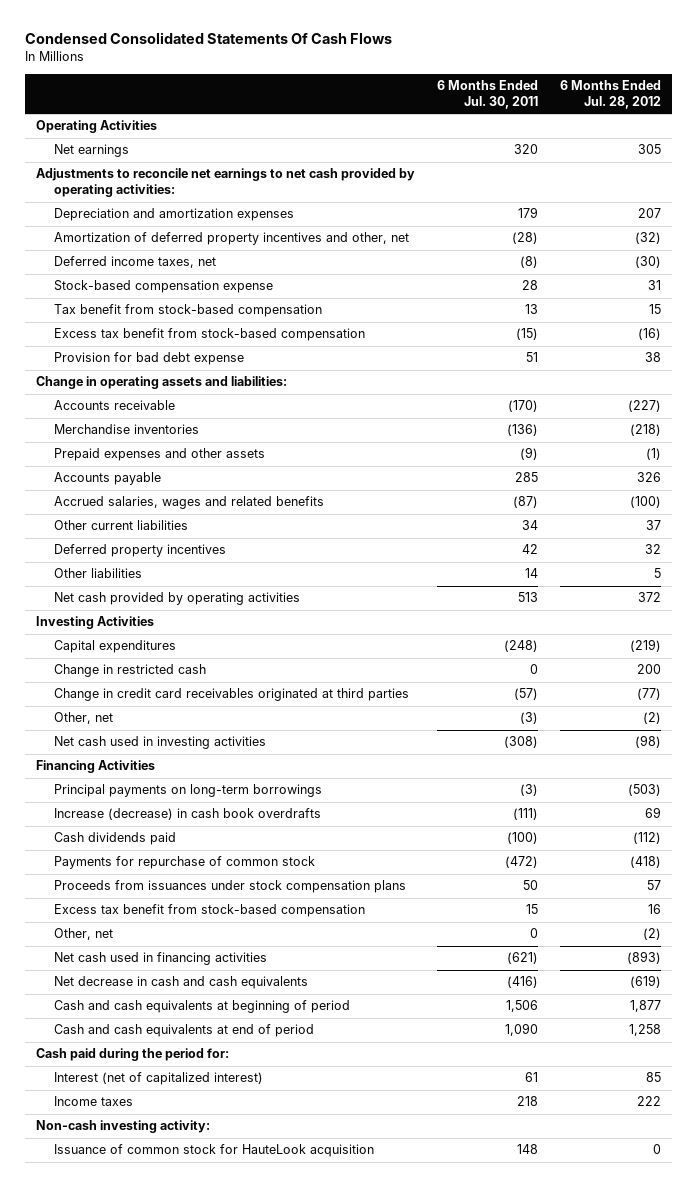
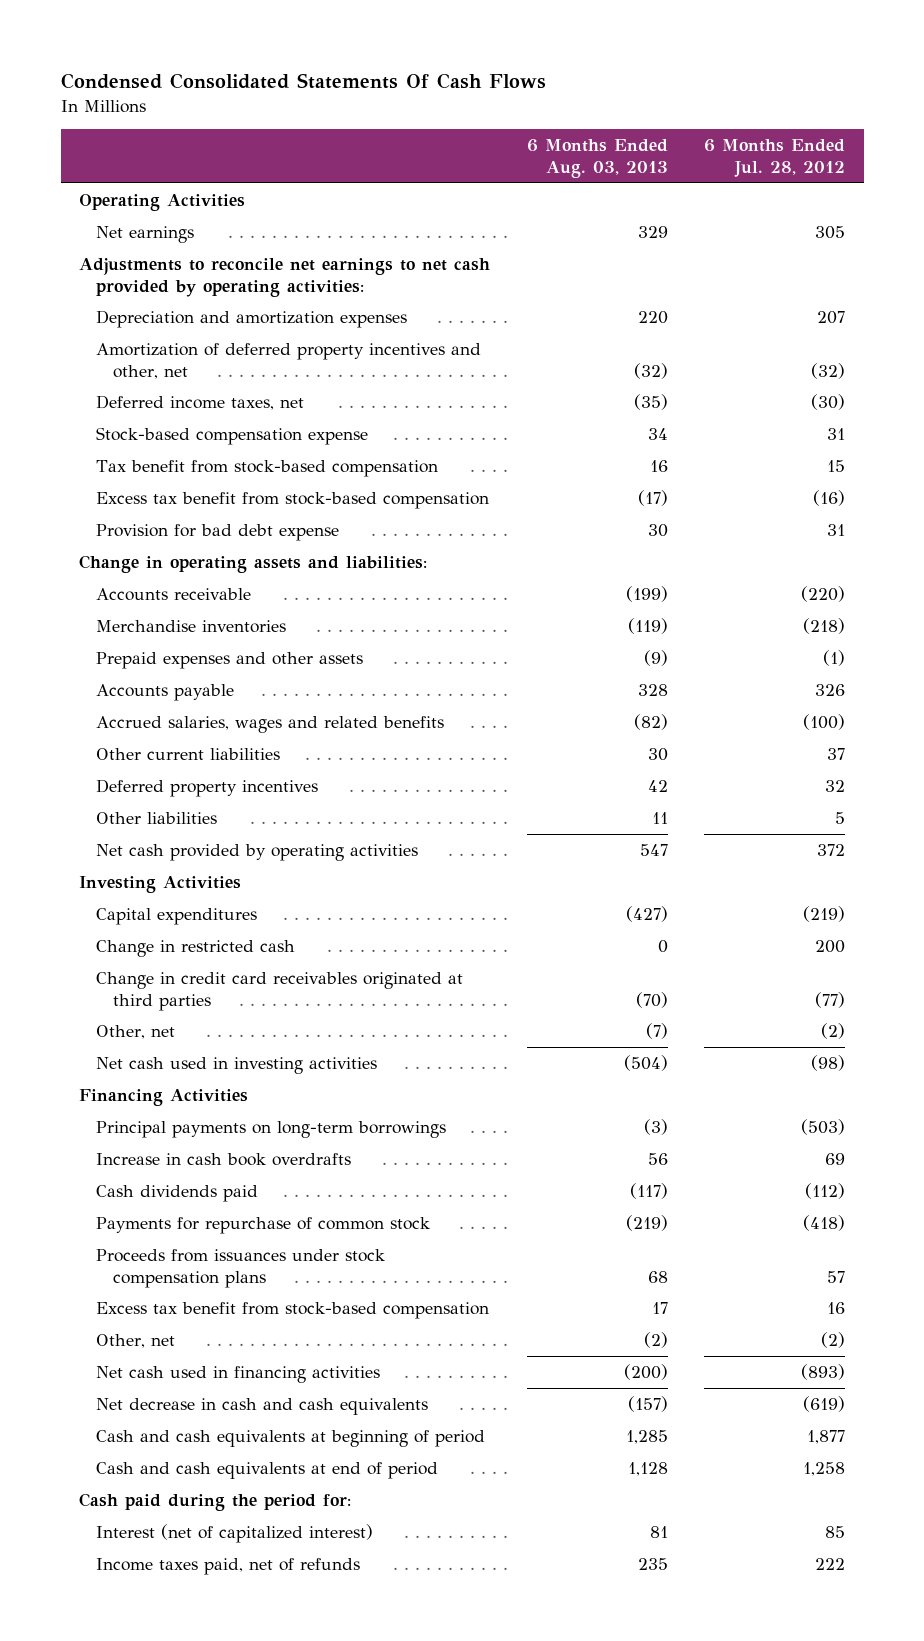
[437,80,539,110] 6 Months Ended Jul. 30, 2011 -> none
none -> [526,139,668,178] 6 Months Ended Aug. 03, 2013
[645,352,662,363] 38 -> [827,523,846,536] 31
[628,400,662,413] (227) -> [801,585,846,602] (220)
[53,808,321,821] Increase (decrease) in cash book overdrafts -> [95,1152,351,1166] Increase in cash book overdrafts
[35,1120,210,1134] Non-cash investing activity: -> none
[53,1144,374,1158] Issuance of common stock for HauteLook acquisition -> none
[53,1096,133,1107] Income taxes -> [95,1557,360,1575] Income taxes paid, net of refunds

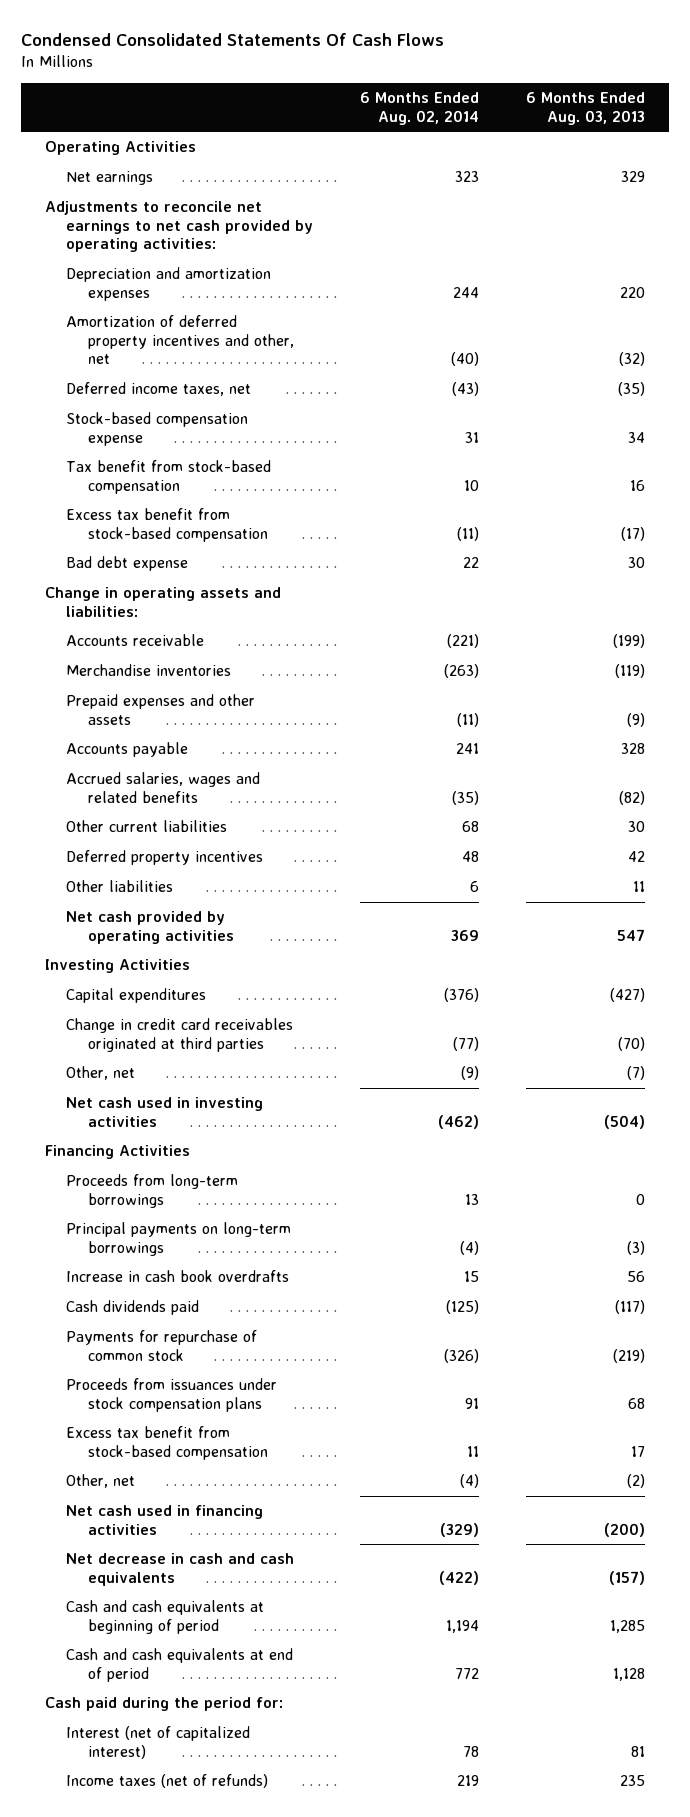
[704,139,846,177] 6 Months Ended Jul. 28, 2012 -> none
none -> [360,92,480,125] 6 Months Ended Aug. 02, 2014
[95,523,339,541] Provision for bad debt expense -> [66,556,189,572] Bad debt expense
[95,939,295,957] Change in restricted cash -> none
none -> [66,1174,239,1208] Proceeds from long-term borrowings
[95,1557,360,1575] Income taxes paid, net of refunds -> [66,1774,269,1789] Income taxes (net of refunds)

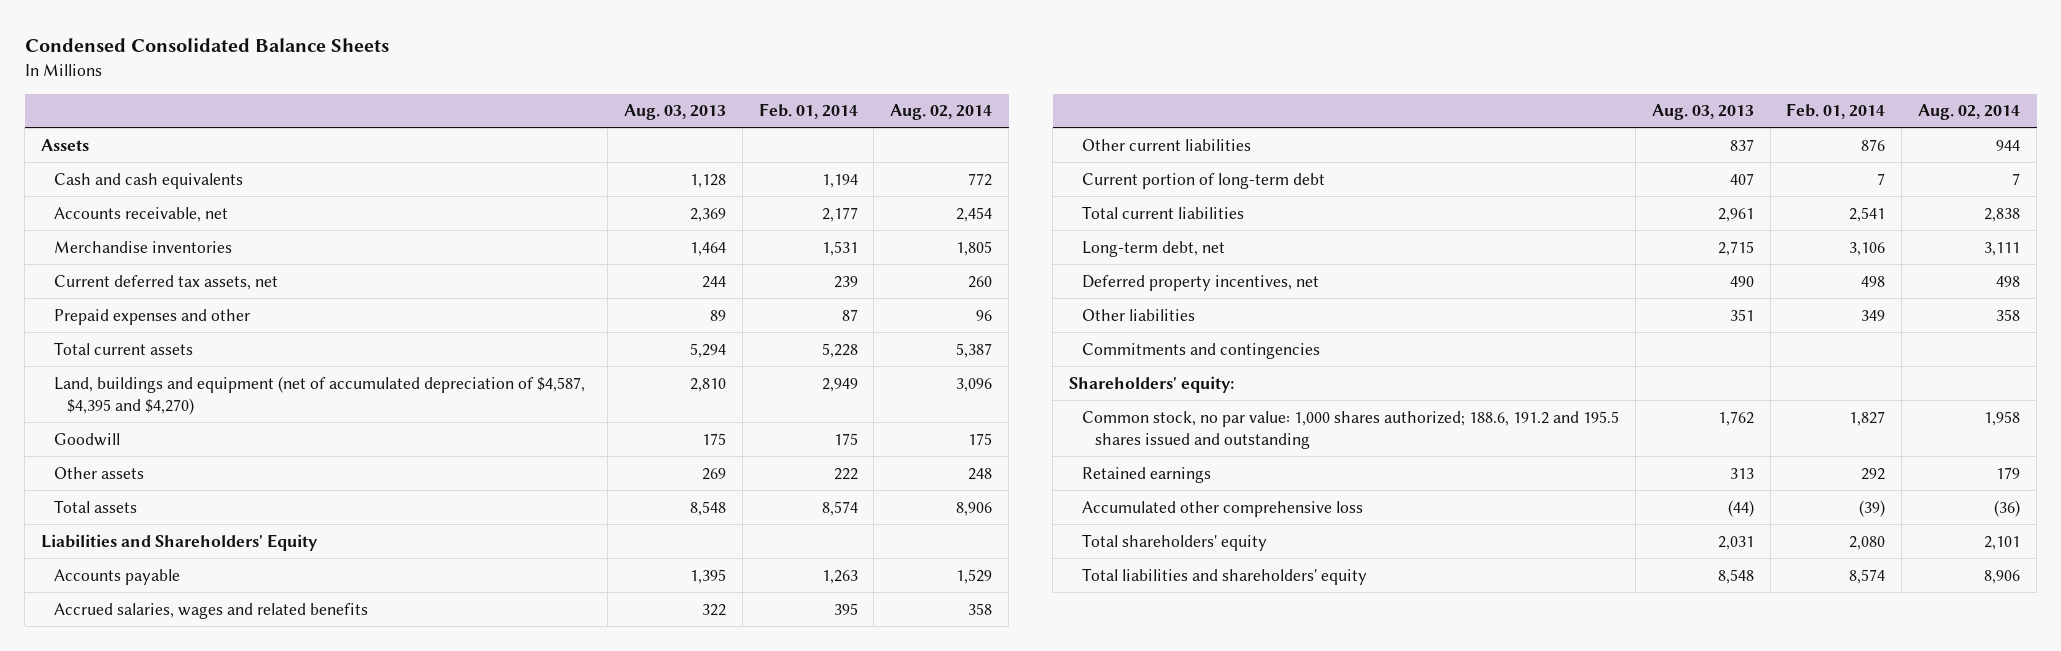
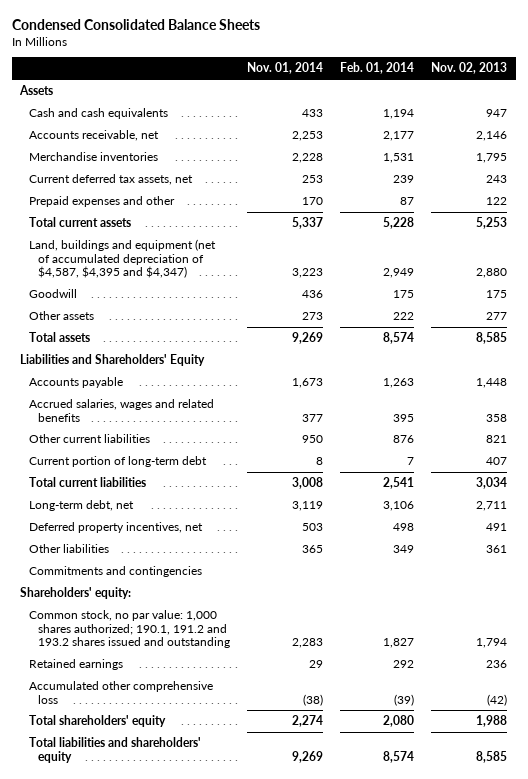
[623,104,726,121] Aug. 03, 2013 -> none
[890,104,993,121] Aug. 02, 2014 -> none
none -> [246,62,323,75] Nov. 01, 2014
none -> [431,62,508,75] Nov. 02, 2013
[54,375,586,415] Land, buildings and equipment (net of accumulated depreciation of $4,587, $4,395 and $4,270) -> [29,239,217,279] Land, buildings and equipment (net of accumulated depreciation of $4,587, $4,395 and $4,347)
[1081,410,1619,449] Common stock, no par value: 1,000 shares authorized; 188.6, 191.2 and 195.5 shares issued and outstanding -> [29,610,230,649] Common stock, no par value: 1,000 shares authorized; 190.1, 191.2 and 193.2 shares issued and outstanding

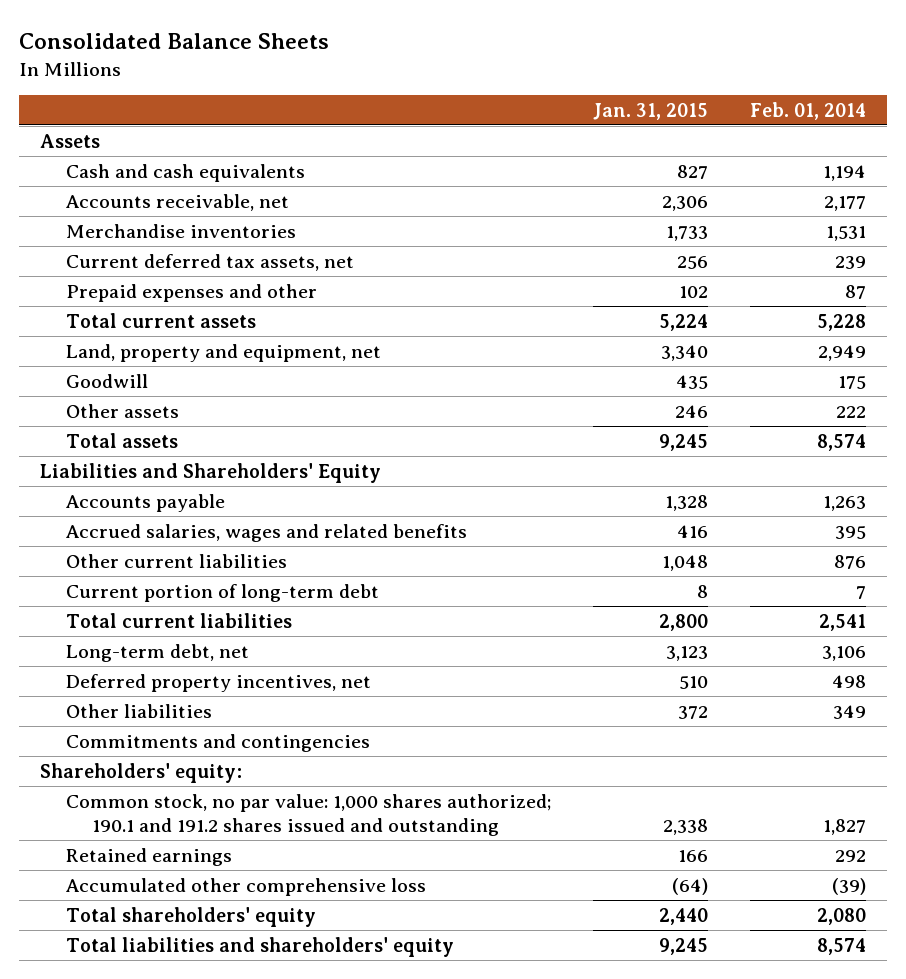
[11,18,260,30] Condensed Consolidated Balance Sheets -> [19,33,330,50] Consolidated Balance Sheets
[246,62,323,75] Nov. 01, 2014 -> none
[431,62,508,75] Nov. 02, 2013 -> none
none -> [593,102,709,120] Jan. 31, 2015
[29,239,217,279] Land, buildings and equipment (net of accumulated depreciation of $4,587, $4,395 and $4,347) -> [66,343,382,362] Land, property and equipment, net
[29,610,230,649] Common stock, no par value: 1,000 shares authorized; 190.1, 191.2 and 193.2 shares issued and outstanding -> [66,793,552,837] Common stock, no par value: 1,000 shares authorized; 190.1 and 191.2 shares issued and outstanding

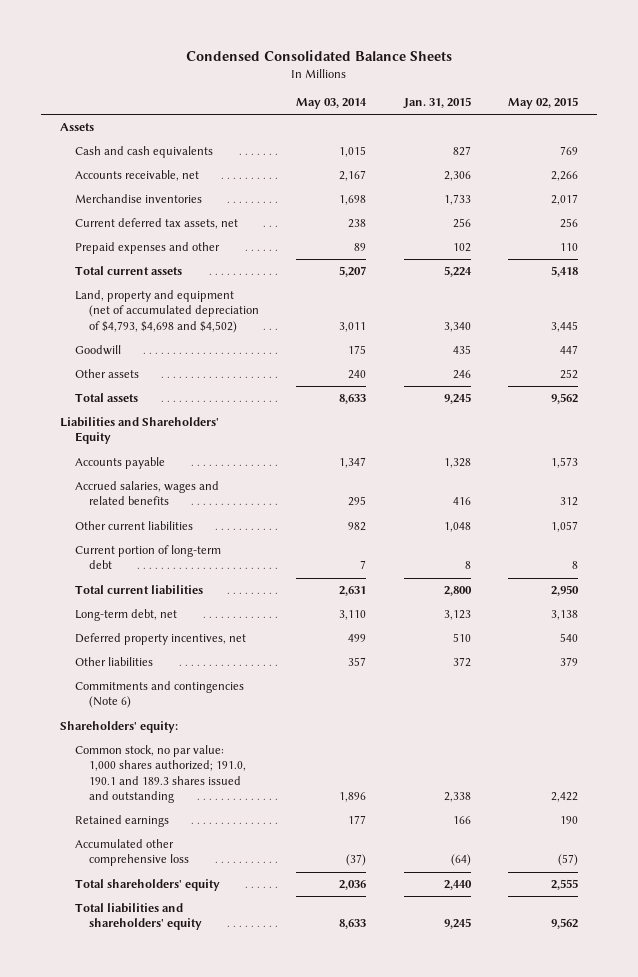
[19,33,330,50] Consolidated Balance Sheets -> [185,49,452,61] Condensed Consolidated Balance Sheets
[750,101,867,120] Feb. 01, 2014 -> none
none -> [296,98,368,110] May 03, 2014
none -> [507,97,578,110] May 02, 2015
[66,343,382,362] Land, property and equipment, net -> [74,290,260,333] Land, property and equipment (net of accumulated depreciation of $4,793, $4,698 and $4,502)
[66,733,371,752] Commitments and contingencies -> [74,681,244,709] Commitments and contingencies (Note 6)
[66,793,552,837] Common stock, no par value: 1,000 shares authorized; 190.1 and 191.2 shares issued and outstanding -> [74,745,247,804] Common stock, no par value: 1,000 shares authorized; 191.0, 190.1 and 189.3 shares issued and outstanding

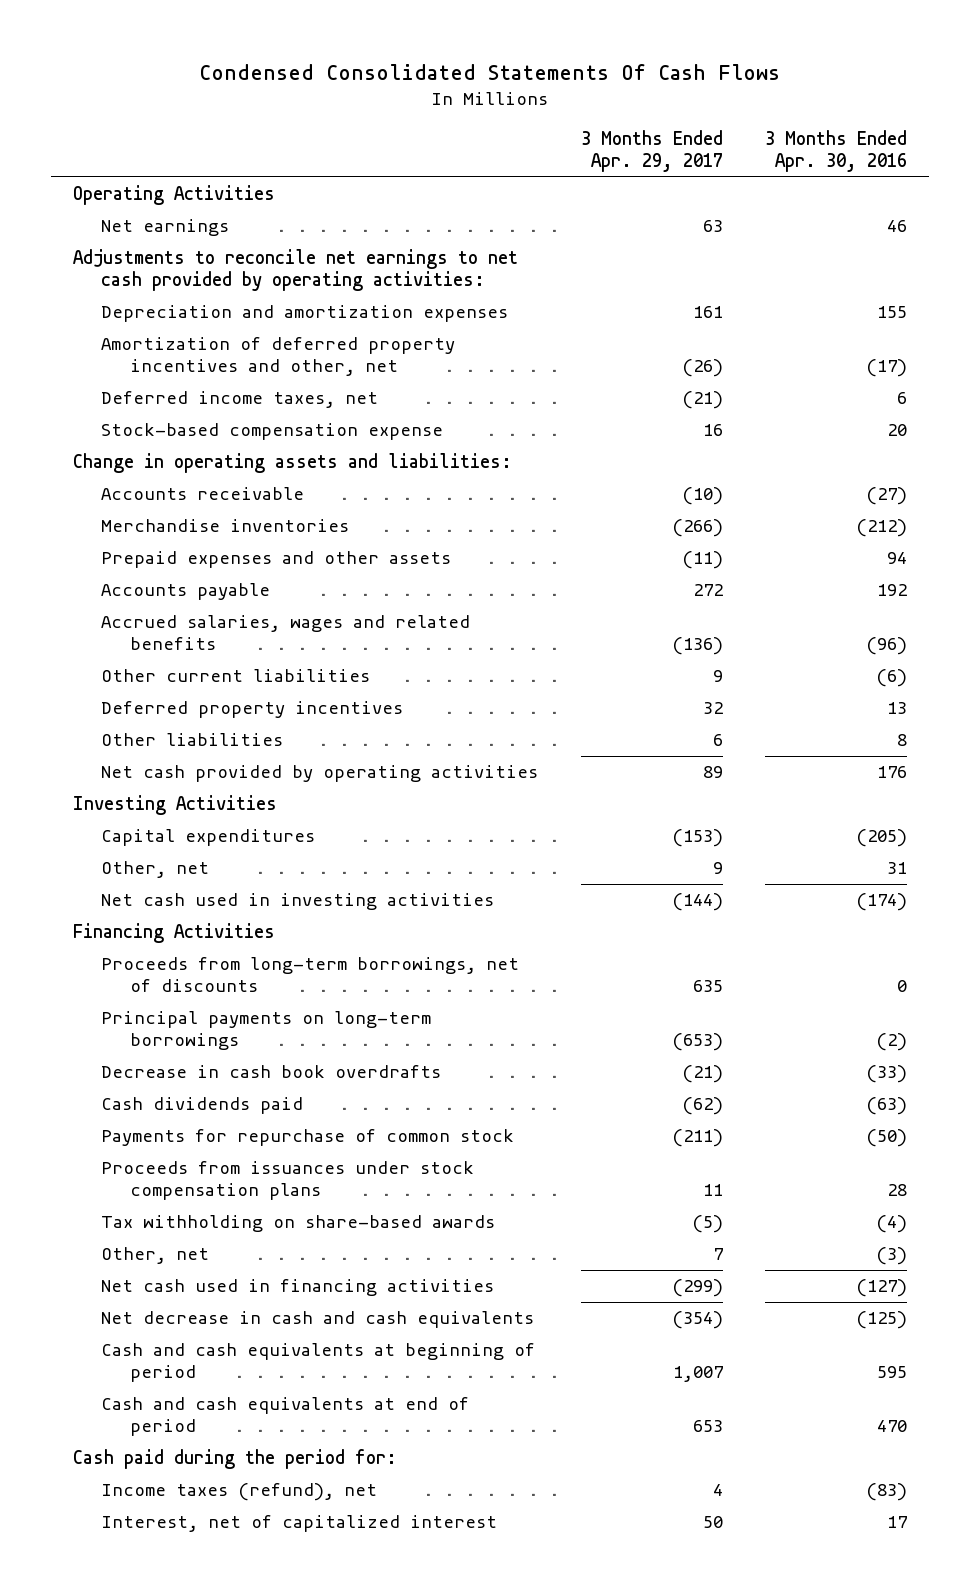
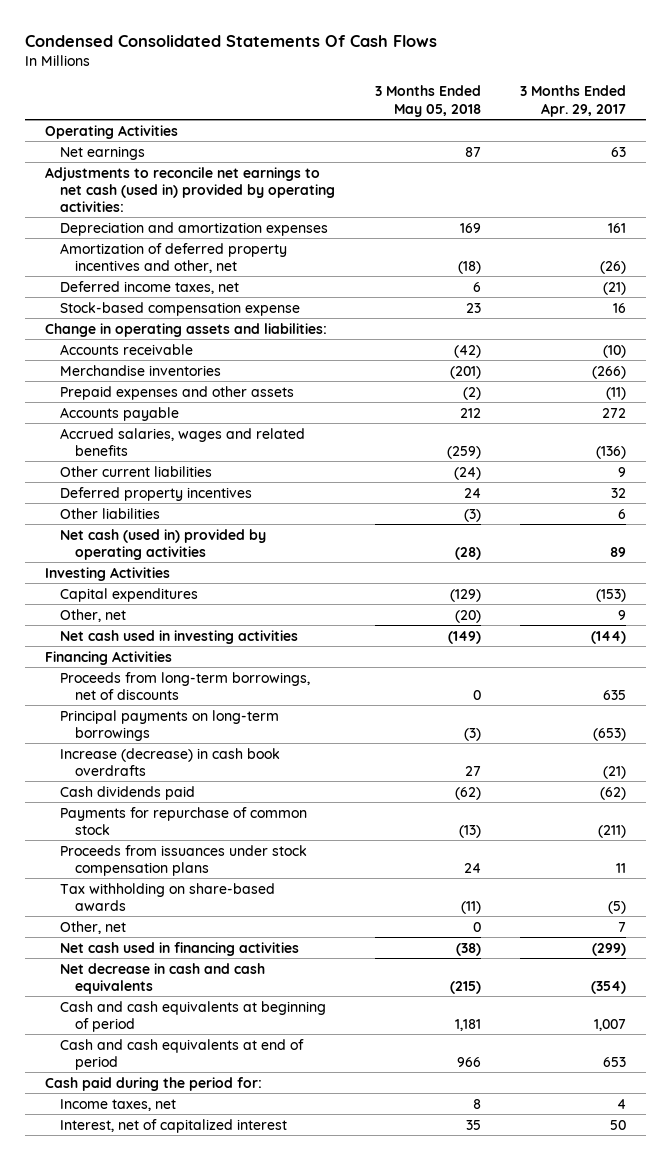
[765,130,908,173] 3 Months Ended Apr. 30, 2016 -> none
none -> [374,85,481,117] 3 Months Ended May 05, 2018
[72,249,518,292] Adjustments to reconcile net earnings to net cash provided by operating activities: -> [45,166,336,212] Adjustments to reconcile net earnings to net cash (used in) provided by operating activities:
[101,765,539,783] Net cash provided by operating activities -> [60,528,267,560] Net cash (used in) provided by operating activities
[101,1065,442,1079] Decrease in cash book overdrafts -> [60,747,281,776] Increase (decrease) in cash book overdrafts
[101,1483,378,1502] Income taxes (refund), net -> [60,1098,177,1111] Income taxes, net

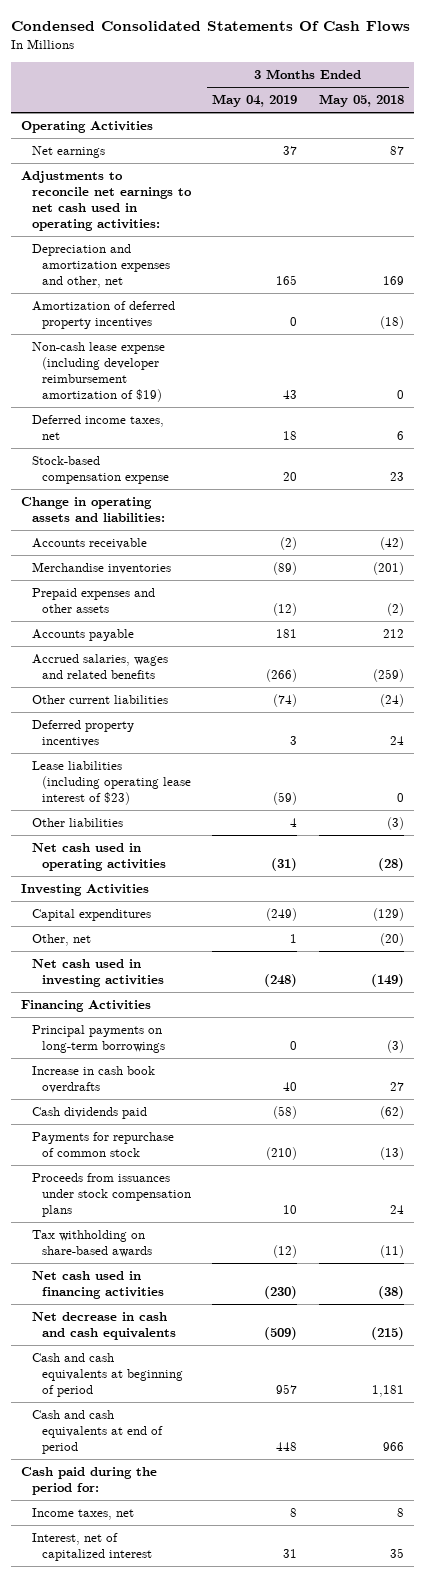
[520,85,627,117] 3 Months Ended Apr. 29, 2017 -> none
none -> [212,94,298,108] May 04, 2019
[45,166,336,212] Adjustments to reconcile net earnings to net cash (used in) provided by operating activities: -> [21,171,192,231] Adjustments to reconcile net earnings to net cash used in operating activities:
[60,221,329,236] Depreciation and amortization expenses -> [31,244,171,288] Depreciation and amortization expenses and other, net
[60,242,288,273] Amortization of deferred property incentives and other, net -> [31,301,175,330] Amortization of deferred property incentives
none -> [31,342,165,402] Non-cash lease expense (including developer reimbursement amortization of $19)
none -> [31,761,192,805] Lease liabilities (including operating lease interest of $23)
[60,528,267,560] Net cash (used in) provided by operating activities -> [31,843,167,872] Net cash used in operating activities
[60,671,311,700] Proceeds from long-term borrowings, net of discounts -> none
[60,747,281,776] Increase (decrease) in cash book overdrafts -> [31,1066,155,1094] Increase in cash book overdrafts
[60,920,127,934] Other, net -> none

